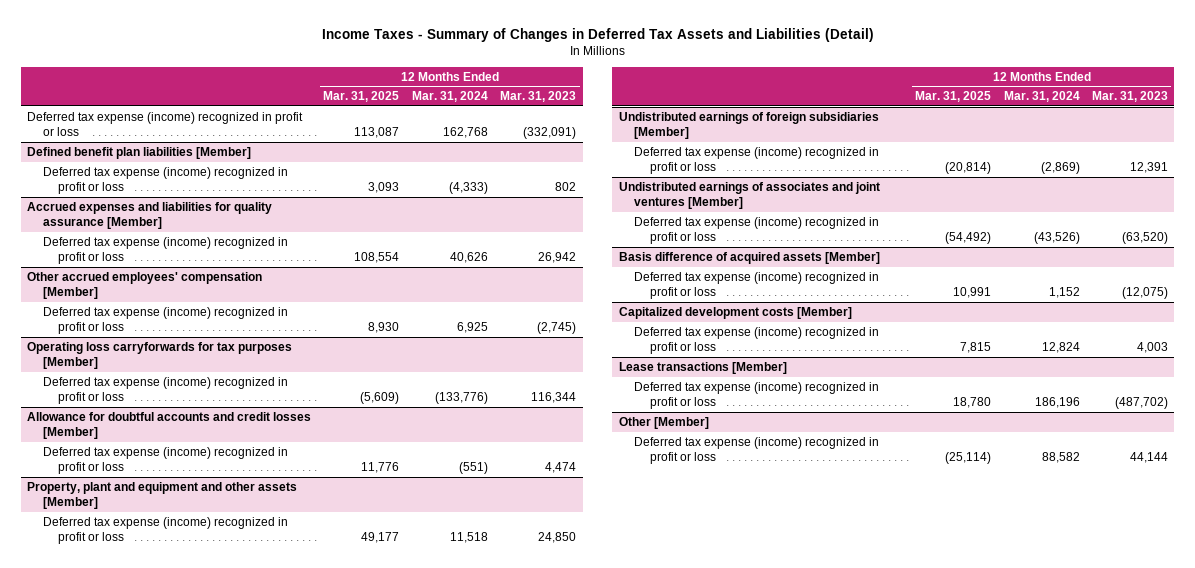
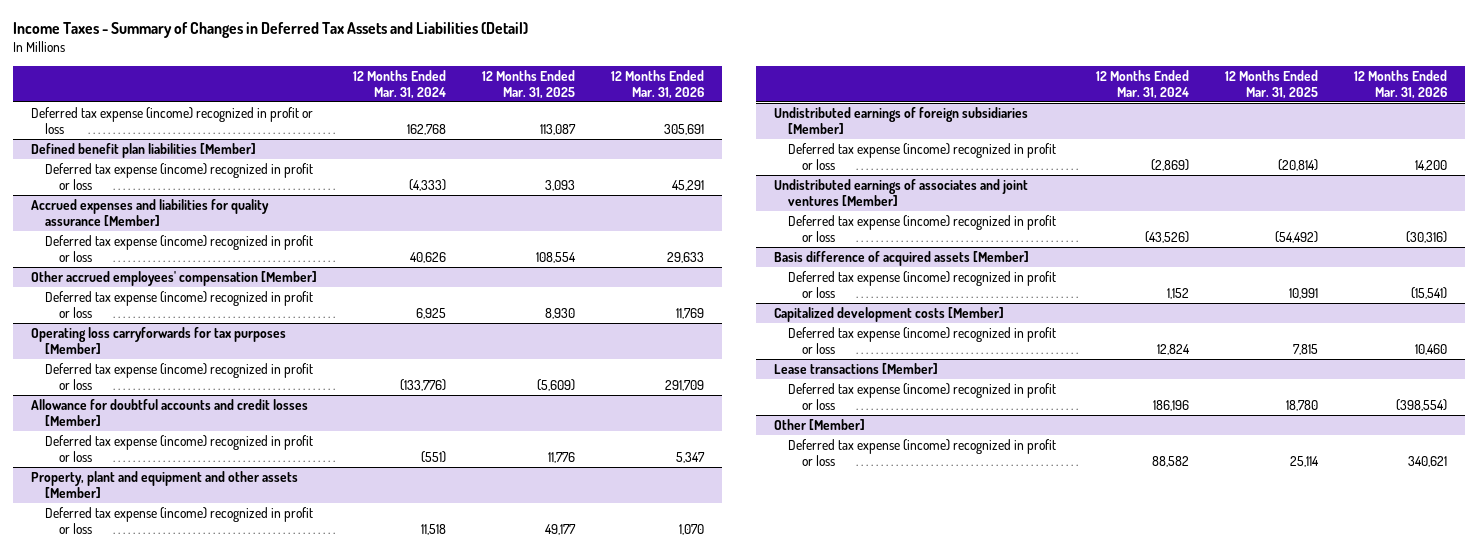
[500,91,577,103] Mar. 31, 2023 -> none
none -> [611,70,705,99] 12 Months Ended Mar. 31, 2026
[945,451,992,464] (25,114) -> [1290,455,1320,467] 25,114

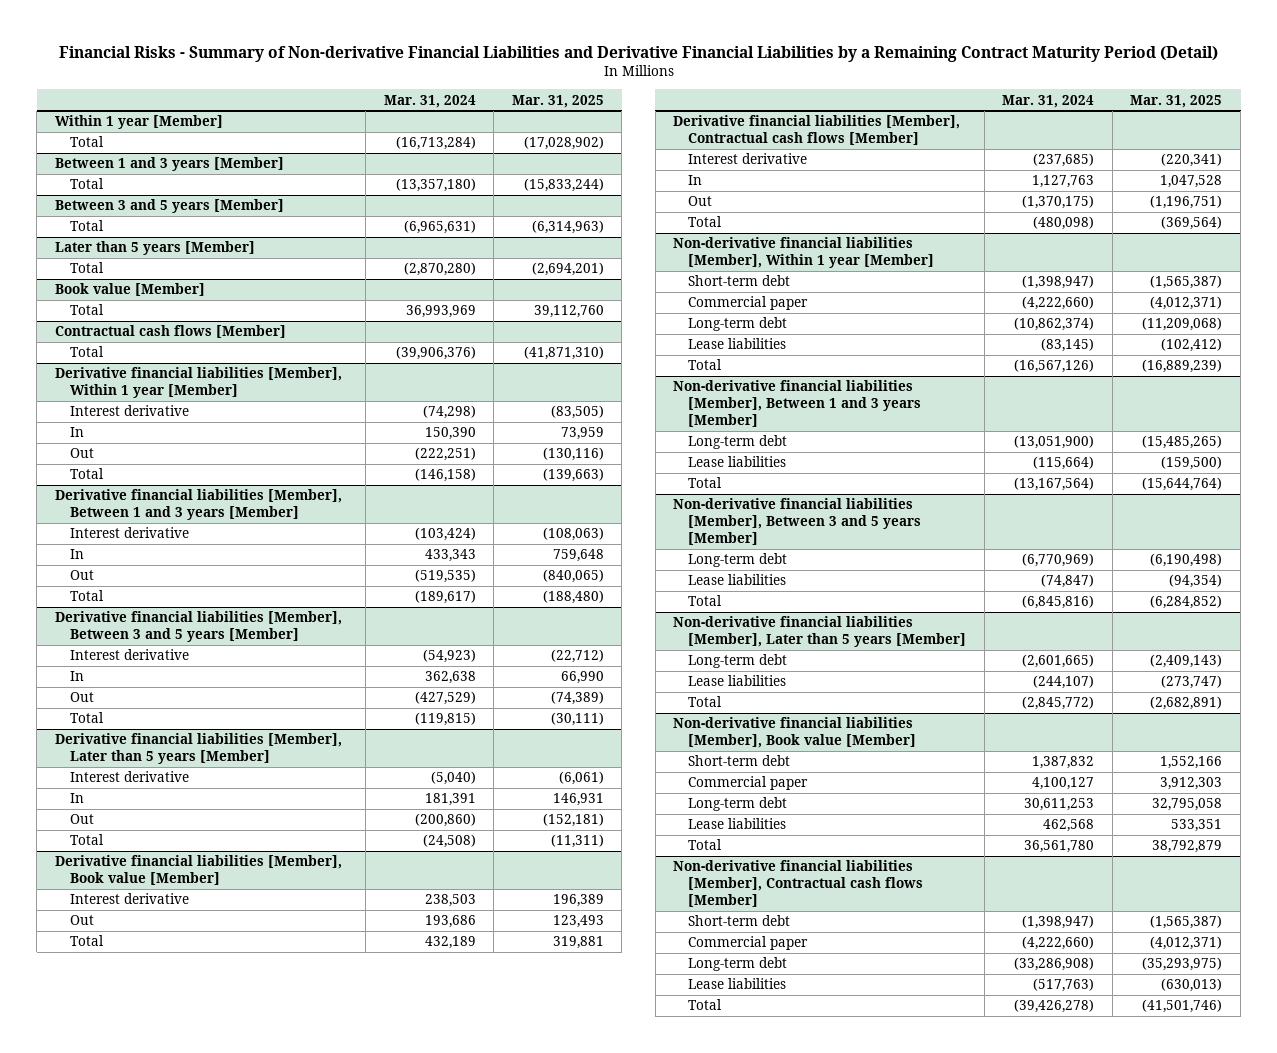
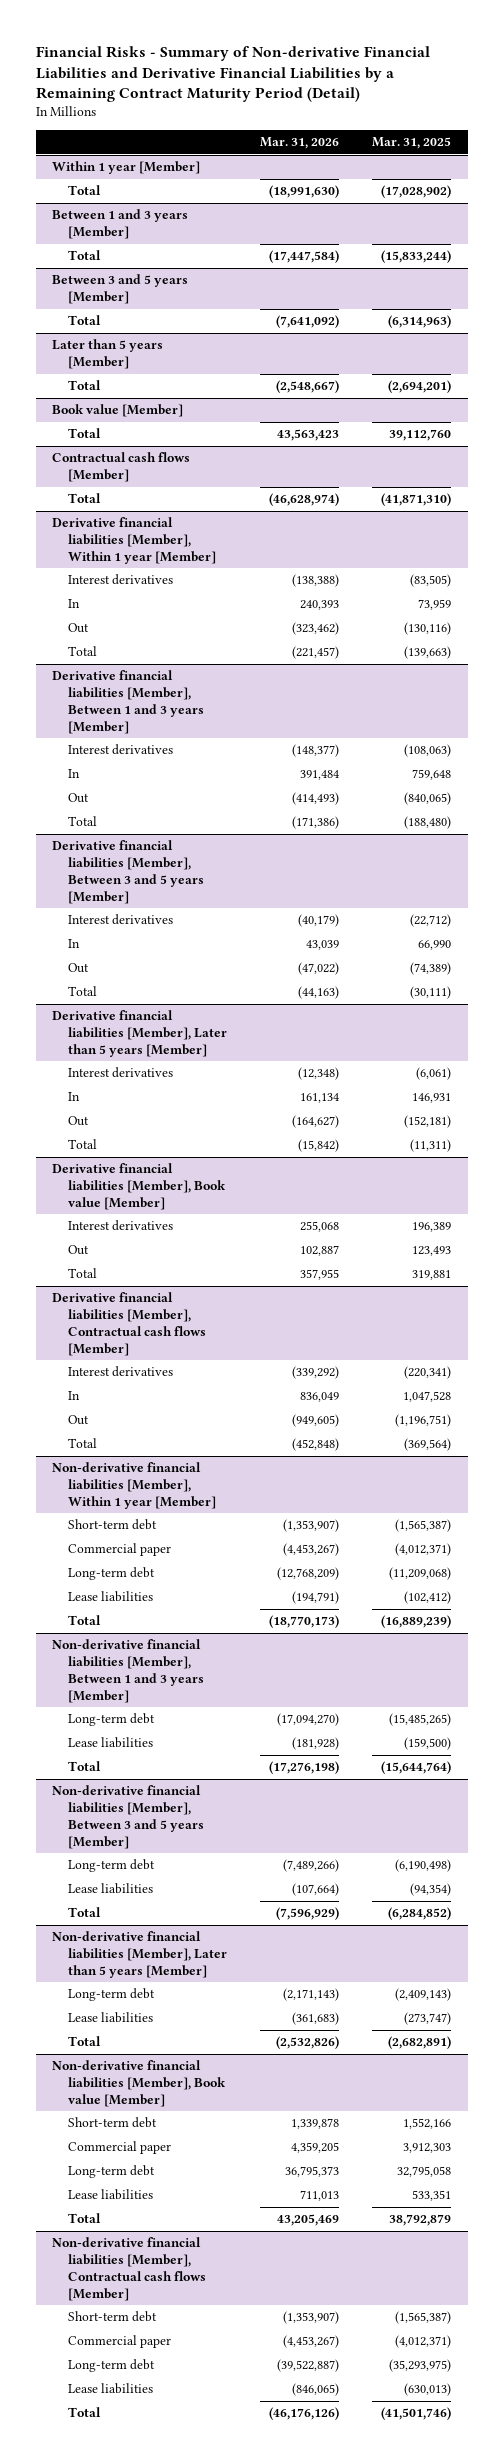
[383,94,476,108] Mar. 31, 2024 -> none
none -> [260,137,340,150] Mar. 31, 2026
[69,405,189,417] Interest derivative -> [68,574,174,586] Interest derivatives
[69,527,189,539] Interest derivative -> [68,744,174,756] Interest derivatives
[69,649,189,661] Interest derivative -> [68,914,174,926] Interest derivatives
[69,771,189,783] Interest derivative -> [68,1067,174,1079] Interest derivatives
[69,893,189,905] Interest derivative -> [68,1220,174,1232] Interest derivatives
[688,153,808,165] Interest derivative -> [68,1366,174,1378] Interest derivatives

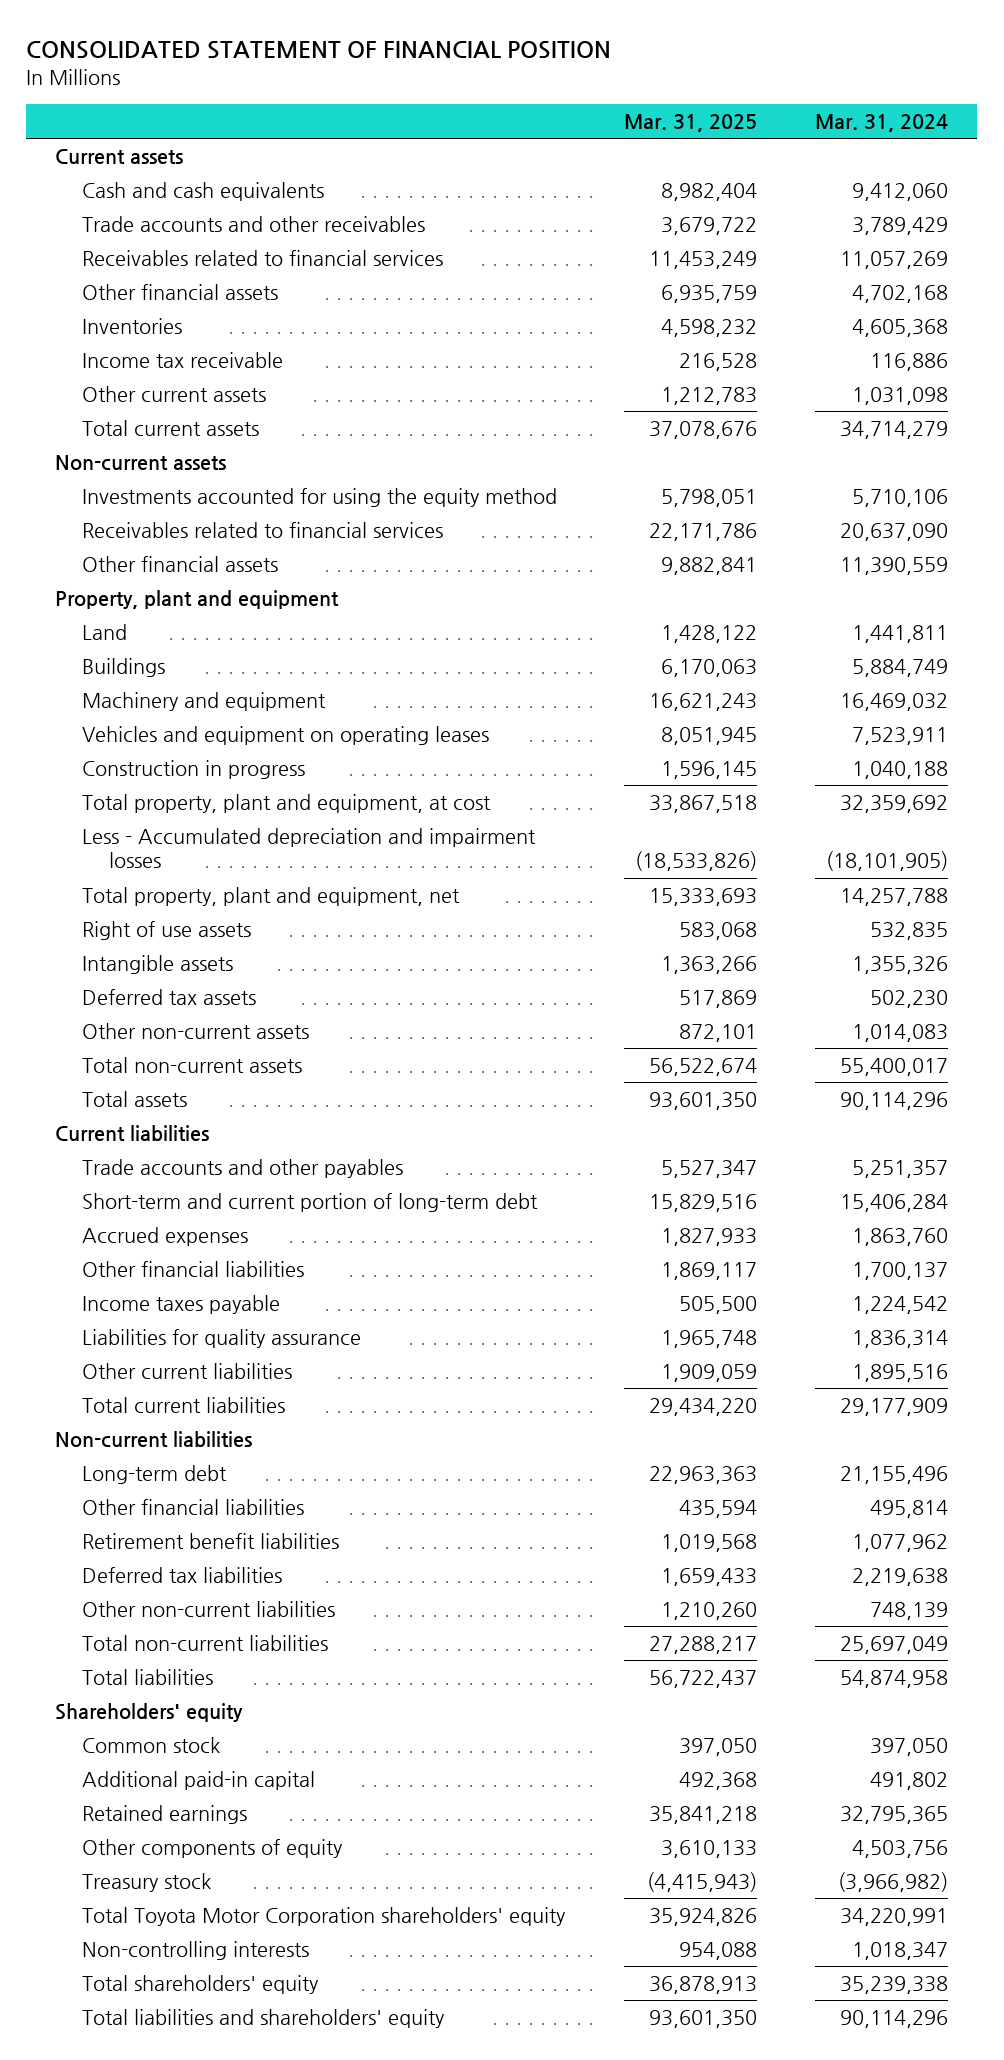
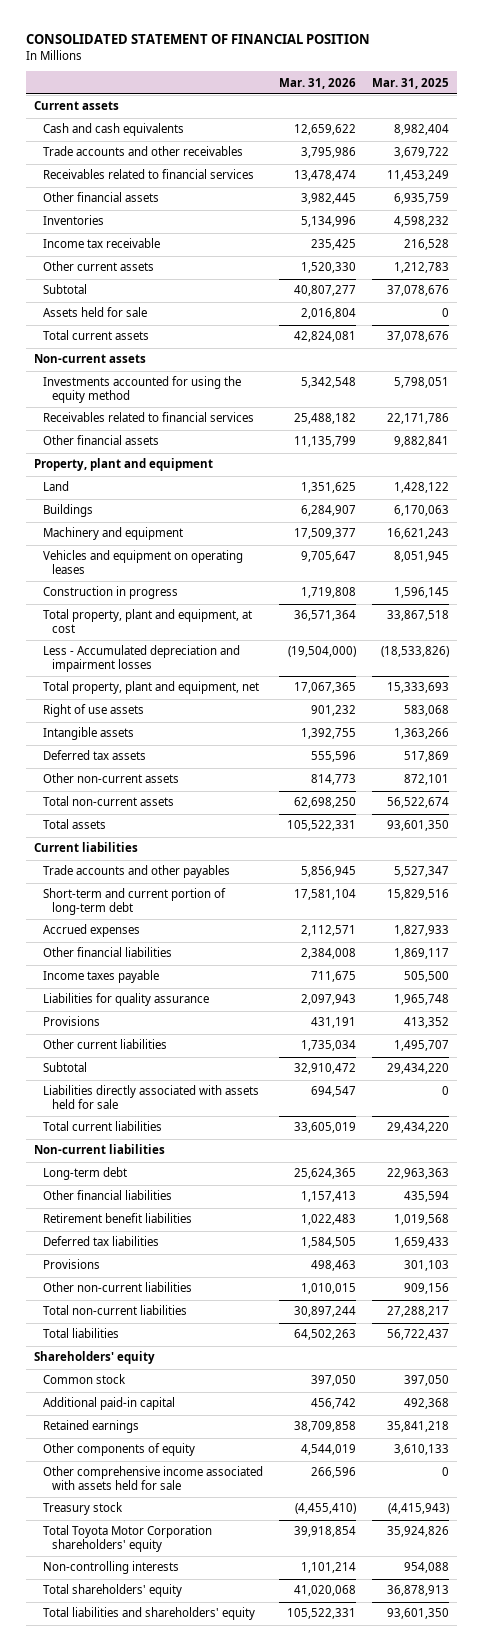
[815,114,949,133] Mar. 31, 2024 -> none
none -> [278,77,356,89] Mar. 31, 2026
none -> [43,284,88,295] Subtotal
none -> [43,307,148,318] Assets held for sale
none -> [43,1016,101,1027] Provisions
[660,1364,757,1383] 1,909,059 -> [393,1040,449,1052] 1,495,707
none -> [43,1062,88,1073] Subtotal
none -> [43,1085,260,1110] Liabilities directly associated with assets held for sale
none -> [43,1259,101,1270] Provisions
[660,1602,757,1621] 1,210,260 -> [403,1283,449,1295] 909,156
none -> [43,1466,264,1491] Other comprehensive income associated with assets held for sale

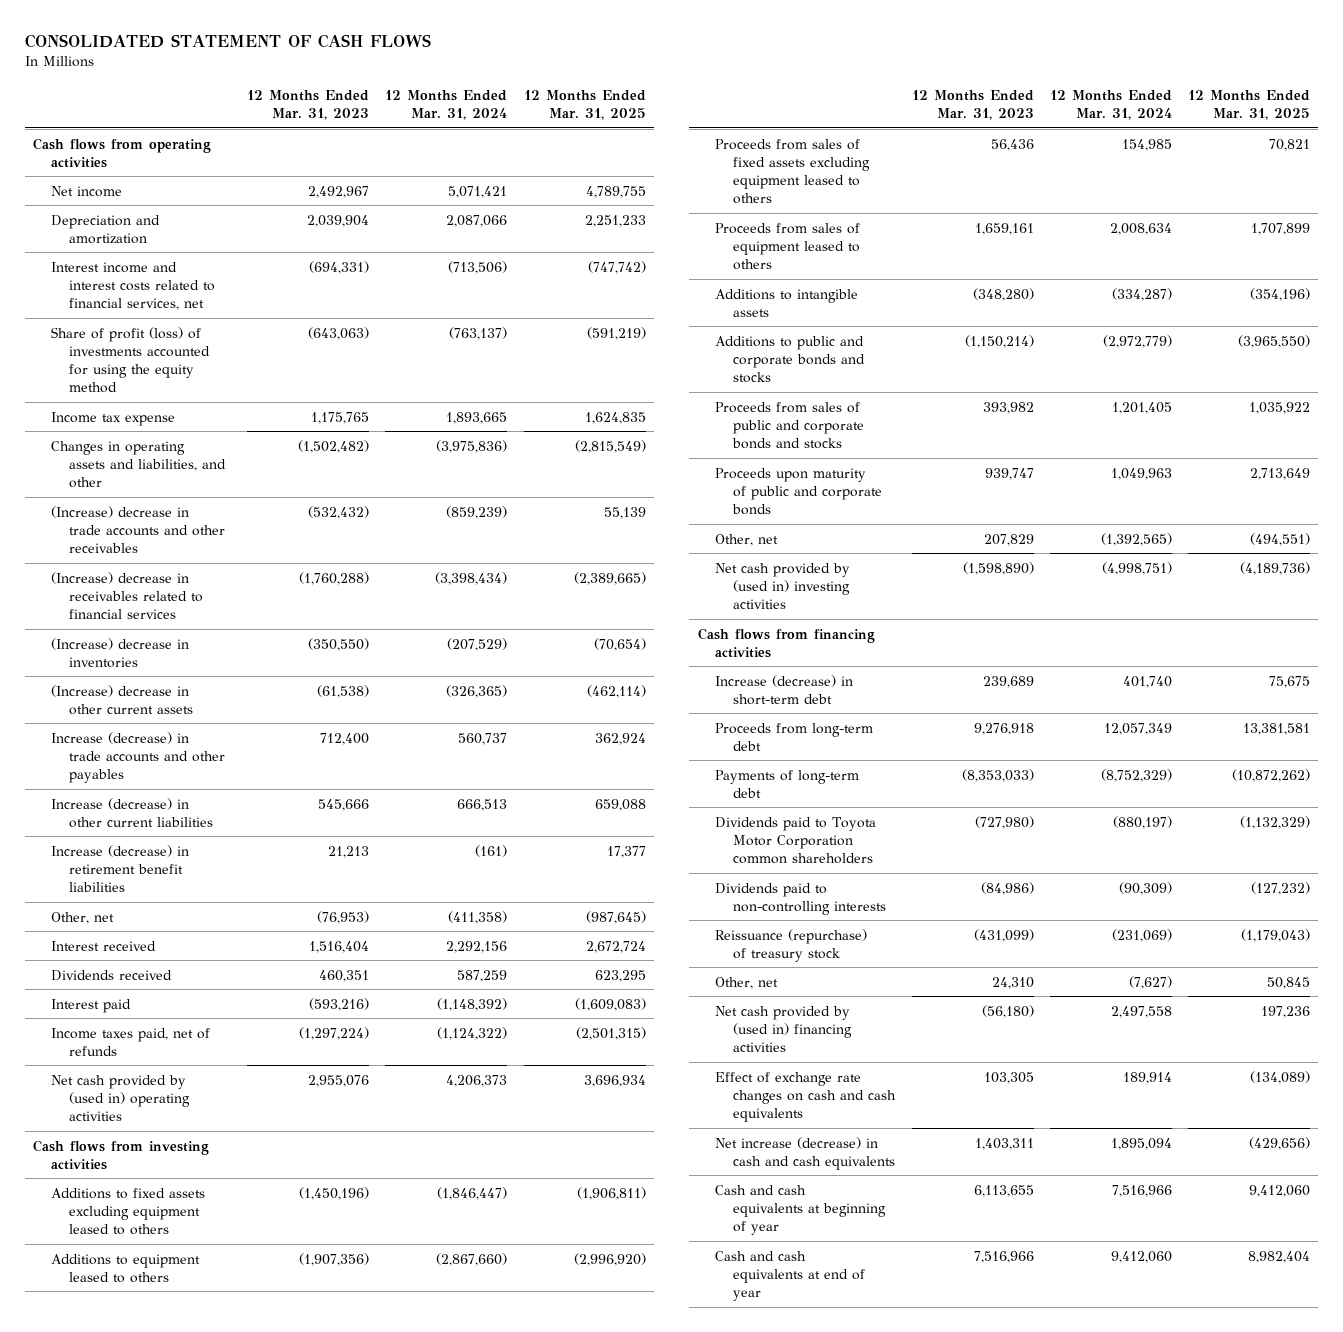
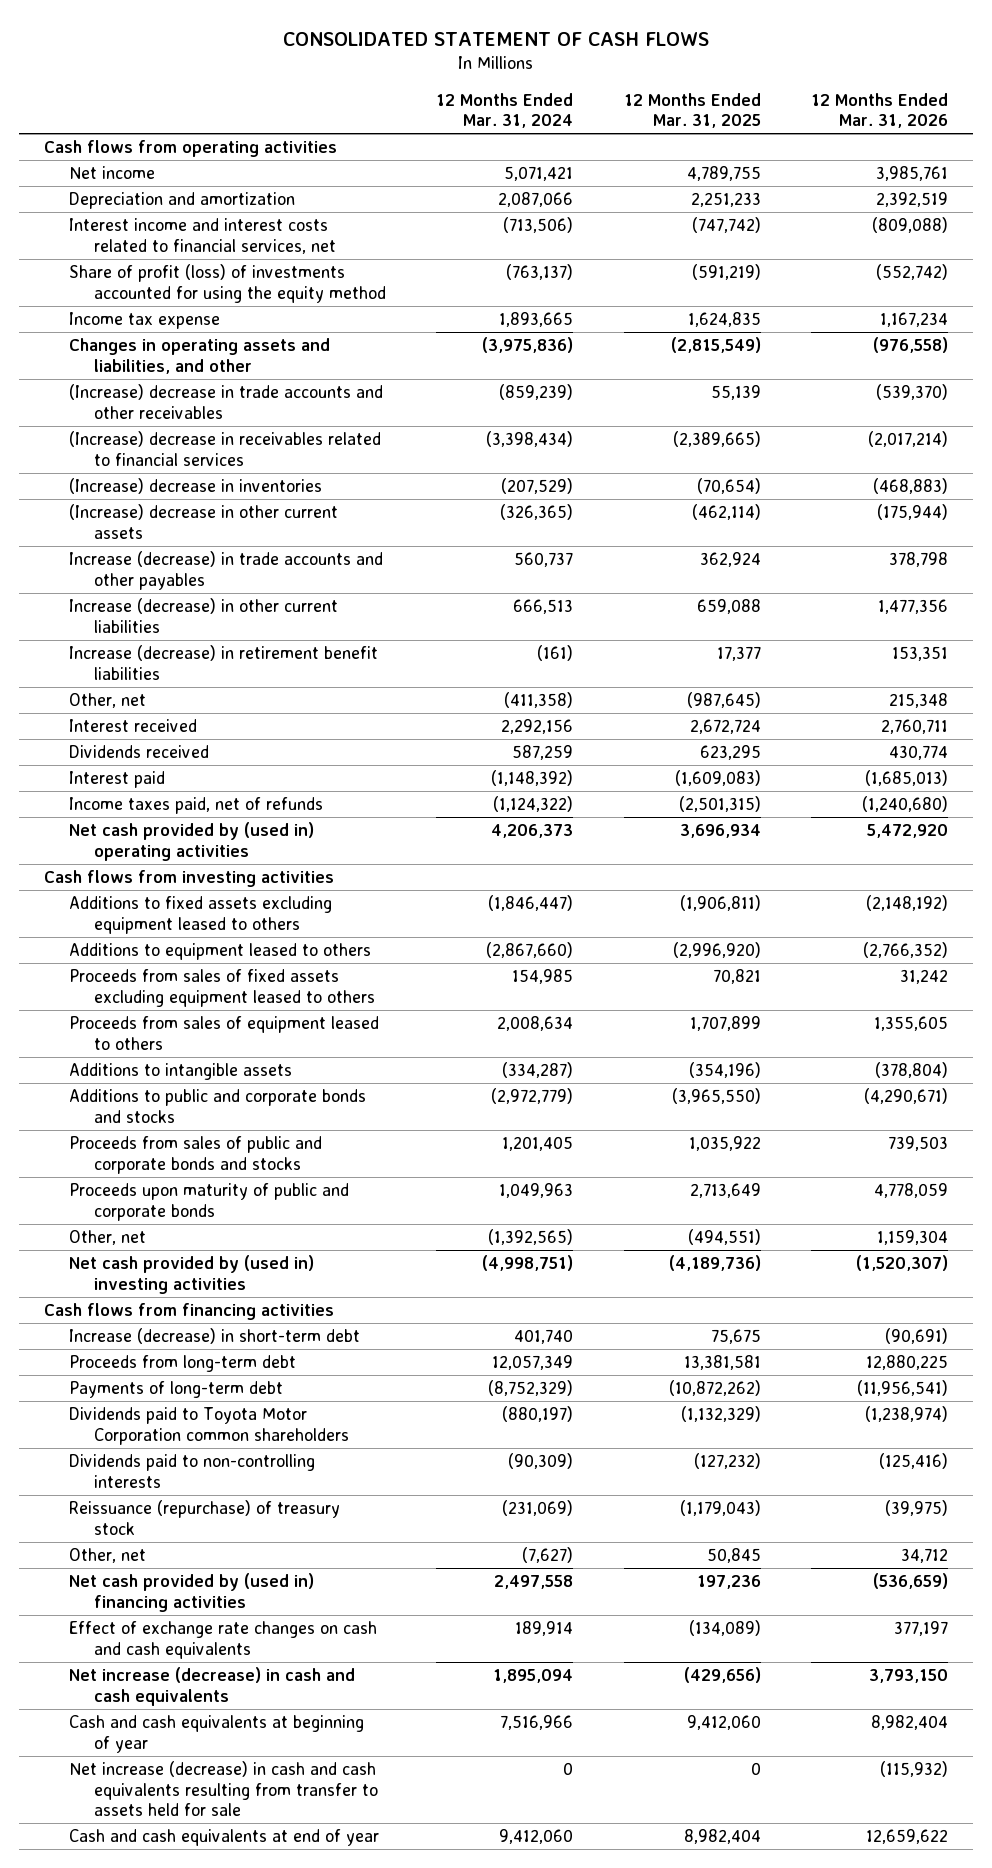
[247,90,370,121] 12 Months Ended Mar. 31, 2023 -> none
none -> [811,92,949,129] 12 Months Ended Mar. 31, 2026
none -> [68,1761,378,1817] Net increase (decrease) in cash and cash equivalents resulting from transfer to assets held for sale

